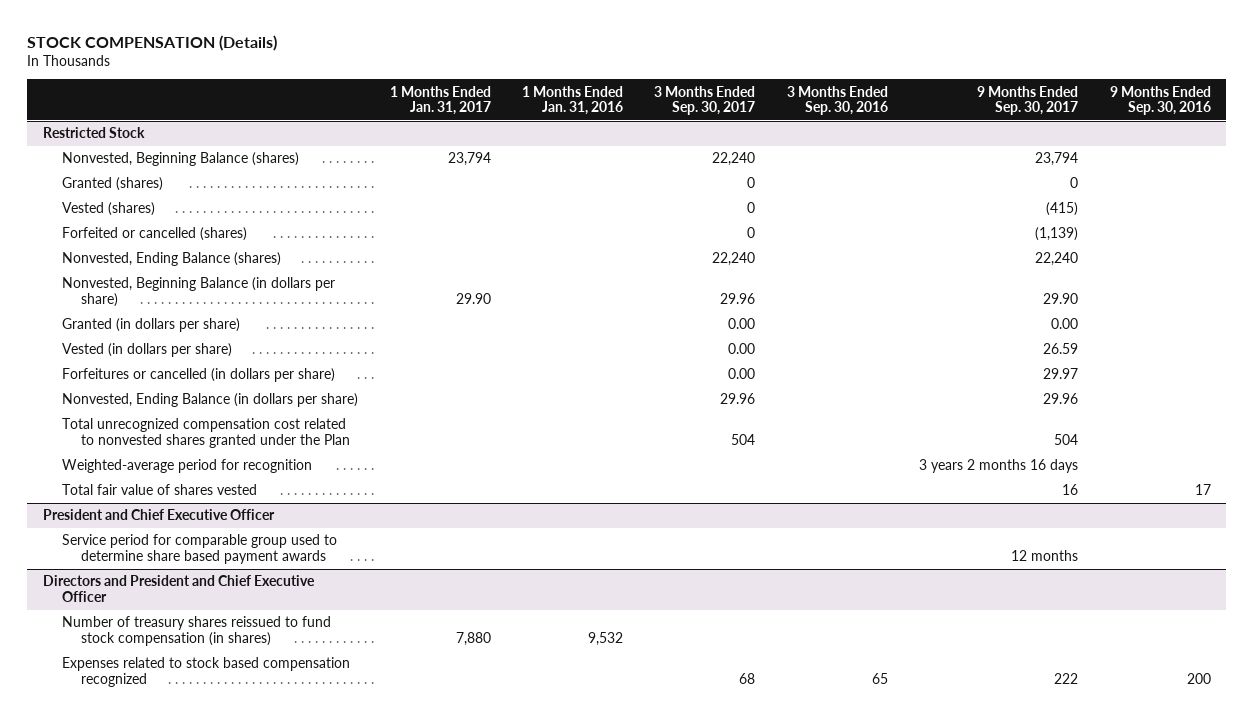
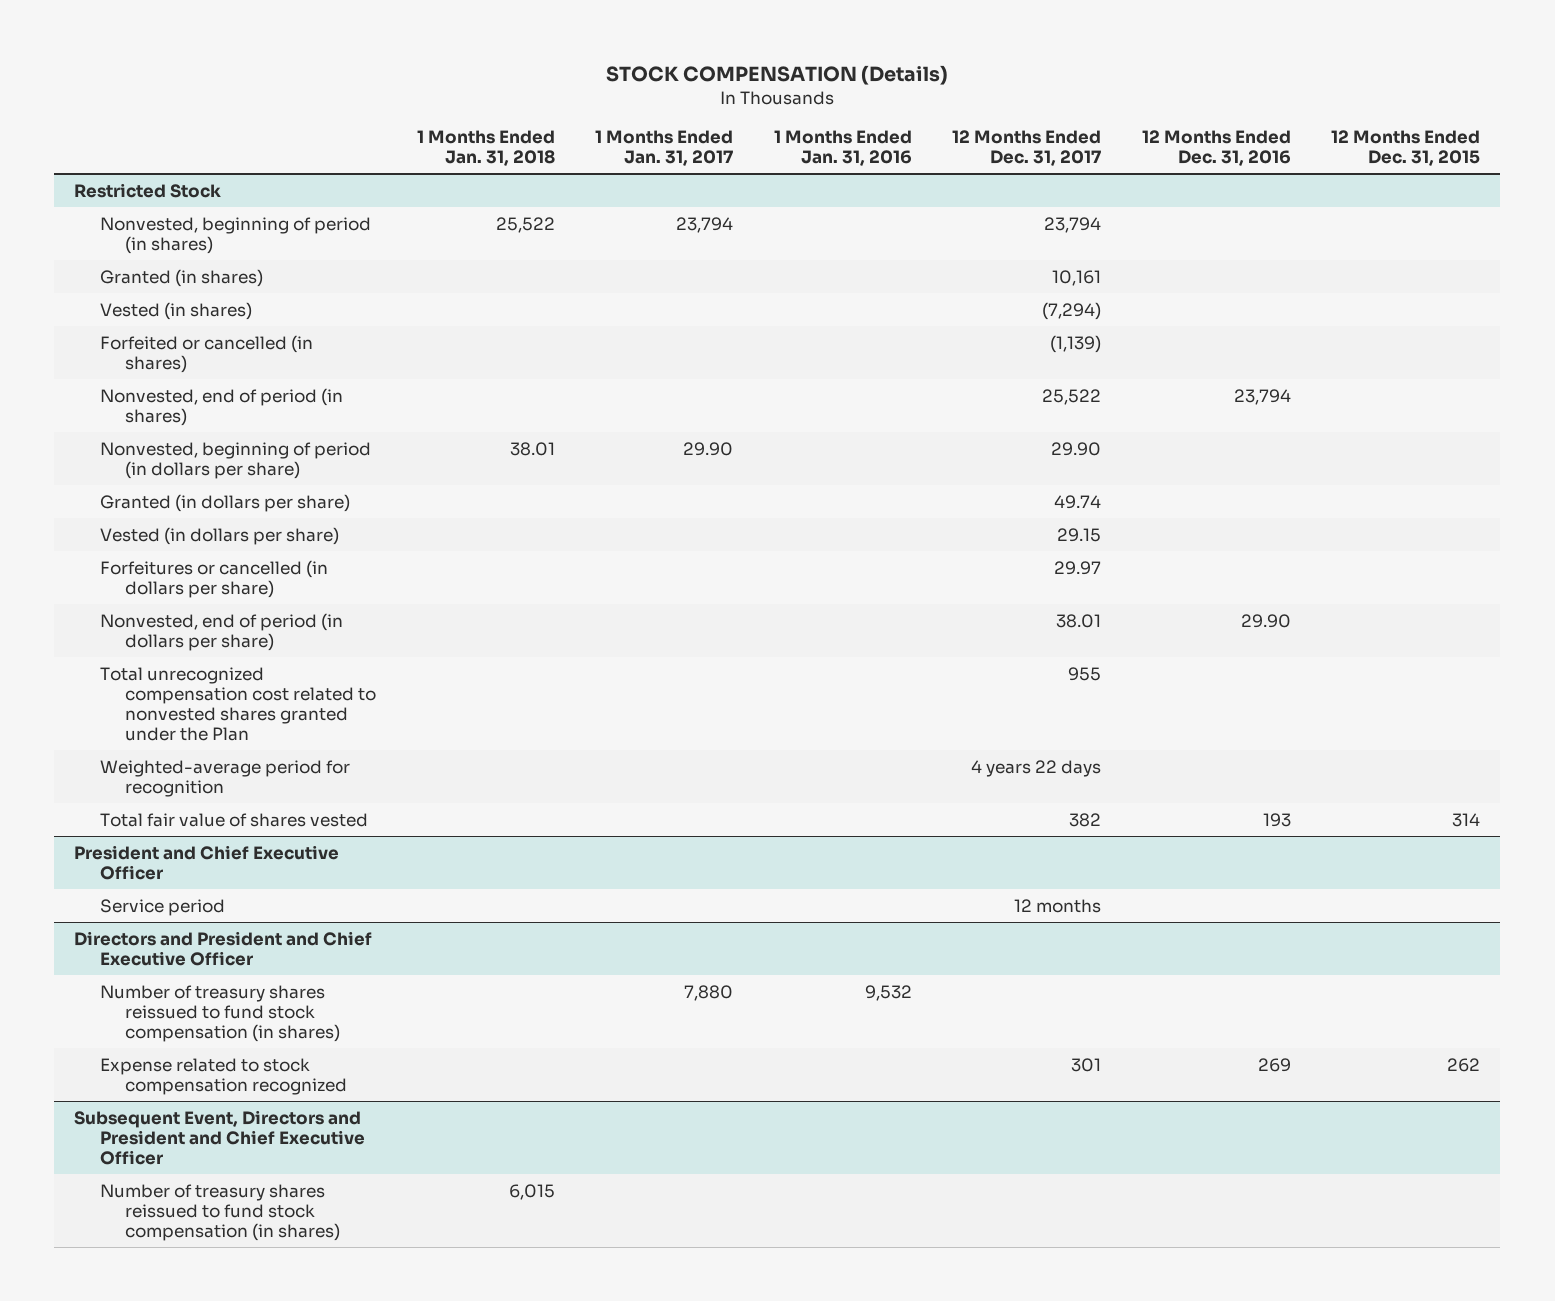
[654,85,756,116] 3 Months Ended Sep. 30, 2017 -> none
[786,85,888,116] 3 Months Ended Sep. 30, 2016 -> none
[977,85,1079,116] 9 Months Ended Sep. 30, 2017 -> none
[1109,85,1211,116] 9 Months Ended Sep. 30, 2016 -> none
none -> [416,130,555,167] 1 Months Ended Jan. 31, 2018
none -> [952,130,1102,167] 12 Months Ended Dec. 31, 2017
none -> [1141,130,1291,167] 12 Months Ended Dec. 31, 2016
none -> [1331,130,1481,167] 12 Months Ended Dec. 31, 2015
[62,152,300,167] Nonvested, Beginning Balance (shares) -> [99,216,371,254] Nonvested, beginning of period (in shares)
[62,177,164,192] Granted (shares) -> [99,268,263,287] Granted (in shares)
[62,202,156,217] Vested (shares) -> [99,301,252,320] Vested (in shares)
[62,227,248,242] Forfeited or cancelled (shares) -> [99,334,313,373] Forfeited or cancelled (in shares)
[62,252,282,267] Nonvested, Ending Balance (shares) -> [99,387,343,426] Nonvested, end of period (in shares)
[62,277,336,307] Nonvested, Beginning Balance (in dollars per share) -> [99,441,371,479] Nonvested, beginning of period (in dollars per share)
[62,393,359,408] Nonvested, Ending Balance (in dollars per share) -> [99,612,343,651] Nonvested, end of period (in dollars per share)
[62,534,338,564] Service period for comparable group used to determine share based payment awards -> [99,898,225,916] Service period
[62,657,351,687] Expenses related to stock based compensation recognized -> [99,1057,348,1095] Expense related to stock compensation recognized
none -> [74,1109,365,1165] Subsequent Event, Directors and President and Chief Executive Officer
none -> [99,1183,341,1241] Number of treasury shares reissued to fund stock compensation (in shares)

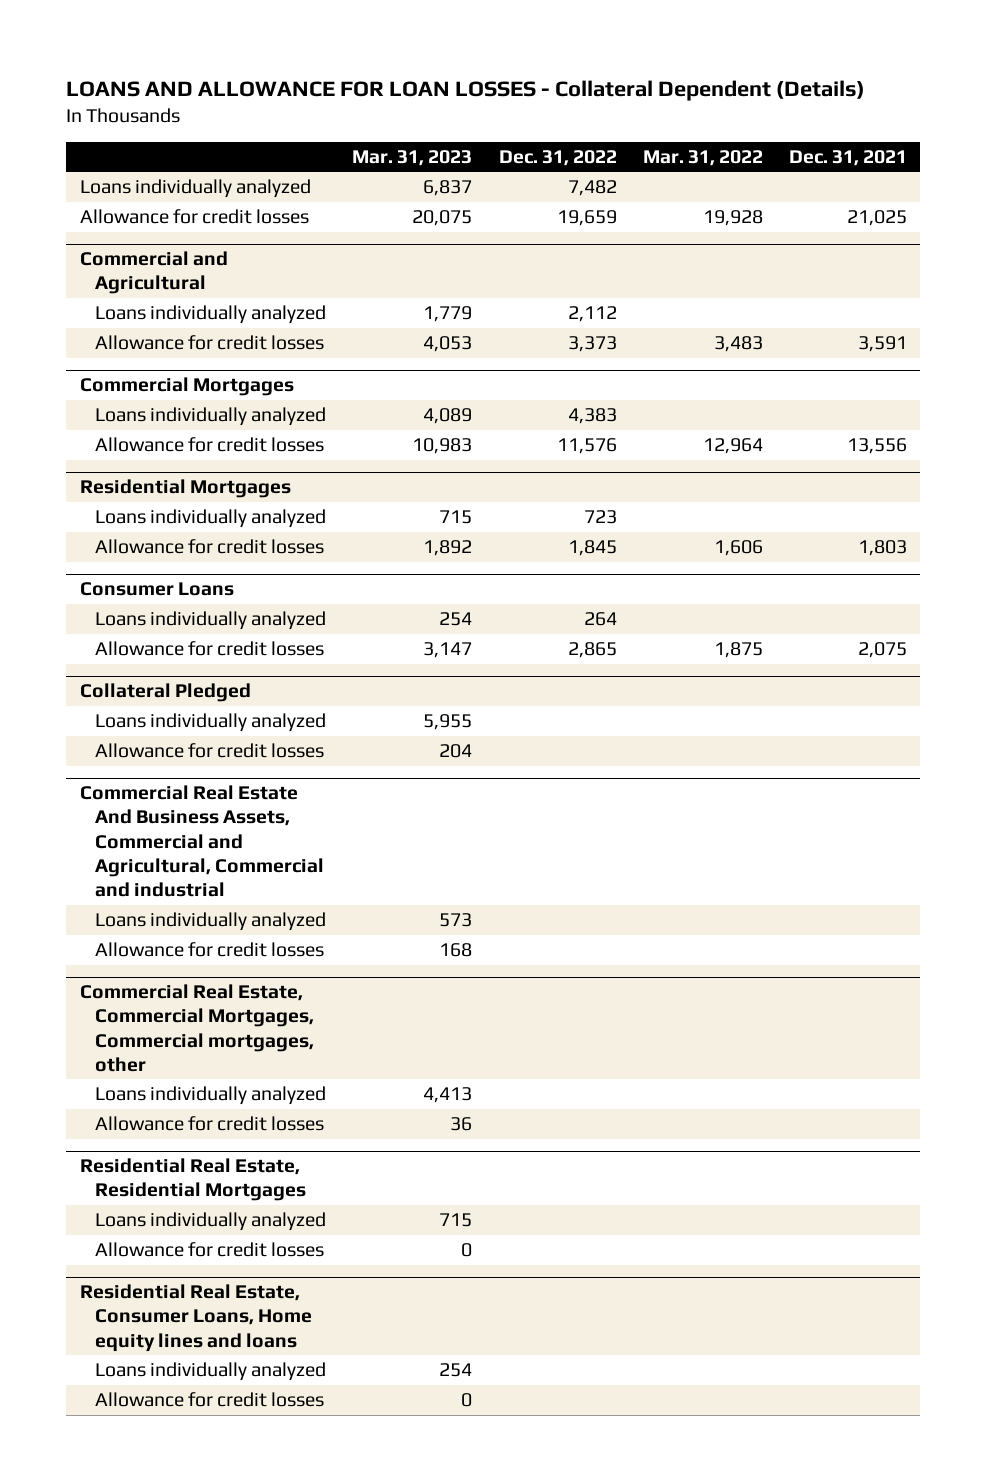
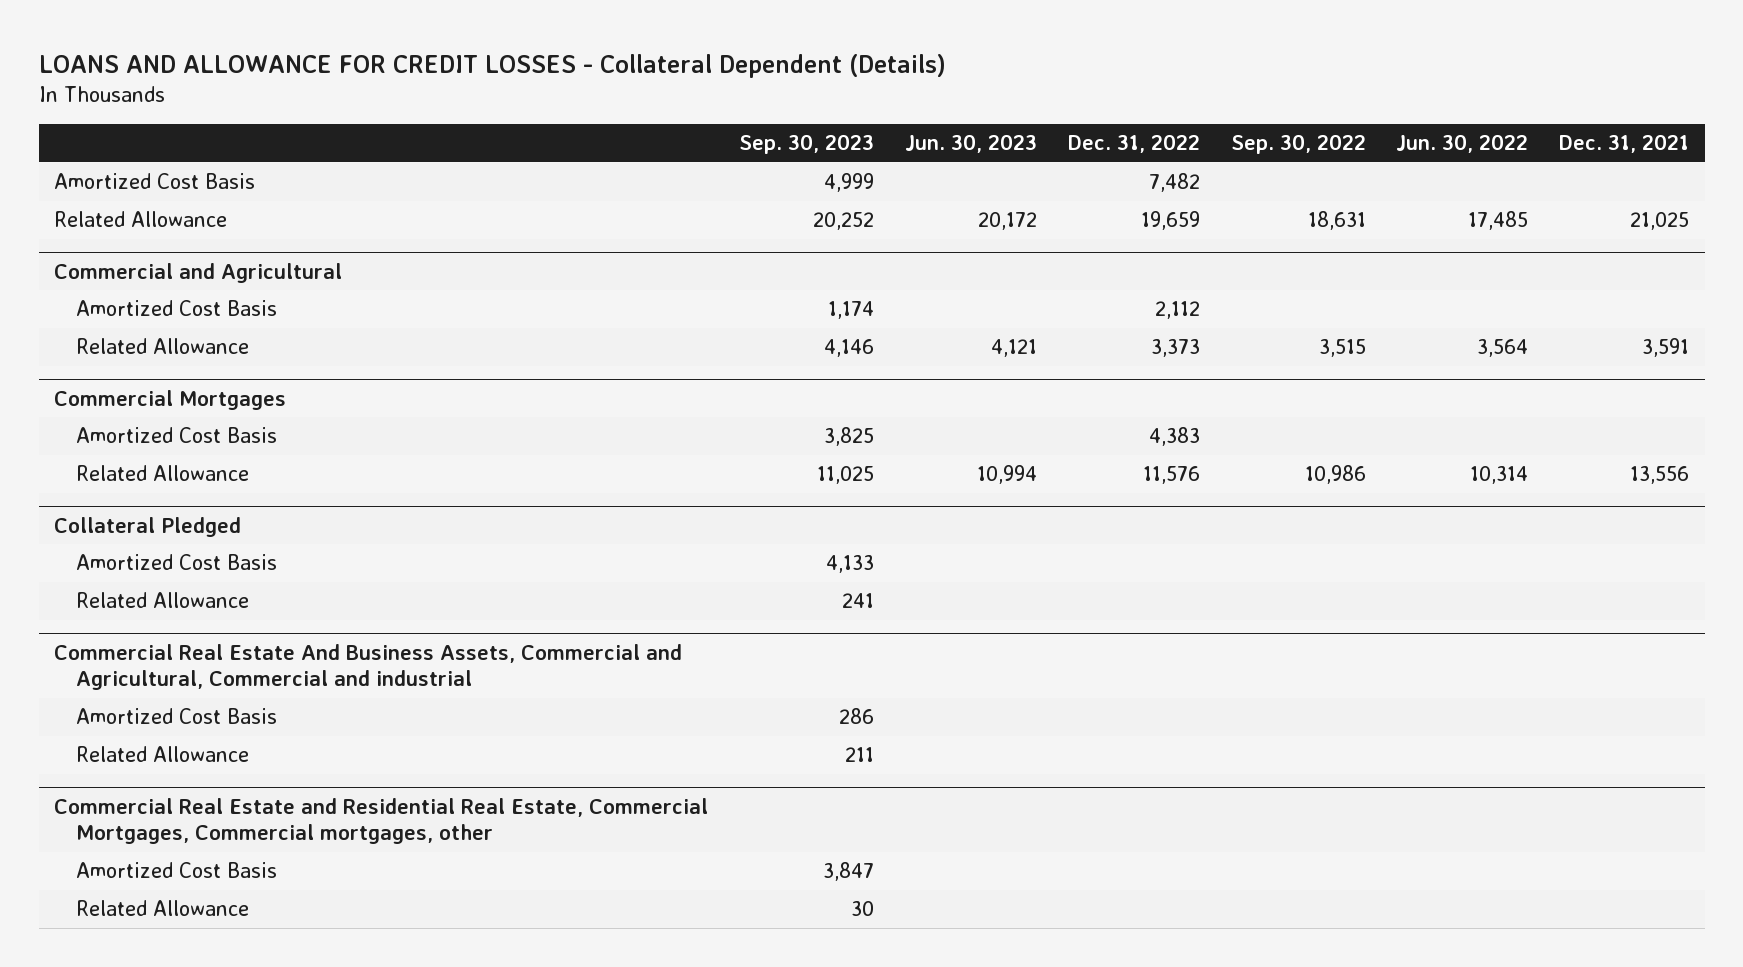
[66,80,866,102] LOANS AND ALLOWANCE FOR LOAN LOSSES - Collateral Dependent (Details) -> [38,53,946,78] LOANS AND ALLOWANCE FOR CREDIT LOSSES - Collateral Dependent (Details)
[352,149,473,166] Mar. 31, 2023 -> none
[643,149,764,166] Mar. 31, 2022 -> none
none -> [738,134,874,155] Sep. 30, 2023
none -> [904,134,1037,154] Jun. 30, 2023
none -> [1230,134,1366,155] Sep. 30, 2022
none -> [1396,134,1529,154] Jun. 30, 2022
[79,179,311,199] Loans individually analyzed -> [54,173,256,190] Amortized Cost Basis
[79,209,309,225] Allowance for credit losses -> [54,211,228,228] Related Allowance
[95,305,327,325] Loans individually analyzed -> [75,300,277,317] Amortized Cost Basis
[95,335,325,351] Allowance for credit losses -> [75,338,249,355] Related Allowance
[79,479,291,499] Residential Mortgages -> none
[95,509,327,529] Loans individually analyzed -> none
[95,539,325,555] Allowance for credit losses -> none
[79,582,234,597] Consumer Loans -> none
[95,611,327,631] Loans individually analyzed -> none
[95,641,325,657] Allowance for credit losses -> none
[95,407,327,427] Loans individually analyzed -> [75,427,277,444] Amortized Cost Basis
[95,437,325,453] Allowance for credit losses -> [75,465,249,482] Related Allowance
[95,713,327,733] Loans individually analyzed -> [75,554,277,571] Amortized Cost Basis
[95,743,325,759] Allowance for credit losses -> [75,592,249,609] Related Allowance
[79,1158,307,1202] Residential Real Estate, Residential Mortgages -> none
[95,1212,327,1232] Loans individually analyzed -> none
[95,1242,325,1258] Allowance for credit losses -> none
[79,1284,313,1352] Residential Real Estate, Consumer Loans, Home equity lines and loans -> none
[95,1362,327,1382] Loans individually analyzed -> none
[95,1392,325,1408] Allowance for credit losses -> none
[95,912,327,932] Loans individually analyzed -> [75,708,277,725] Amortized Cost Basis
[95,942,325,958] Allowance for credit losses -> [75,746,249,763] Related Allowance
[79,984,315,1072] Commercial Real Estate, Commercial Mortgages, Commercial mortgages, other -> [54,797,709,845] Commercial Real Estate and Residential Real Estate, Commercial Mortgages, Commercial mortgages, other
[95,1086,327,1106] Loans individually analyzed -> [75,862,277,879] Amortized Cost Basis
[95,1116,325,1132] Allowance for credit losses -> [75,900,249,917] Related Allowance

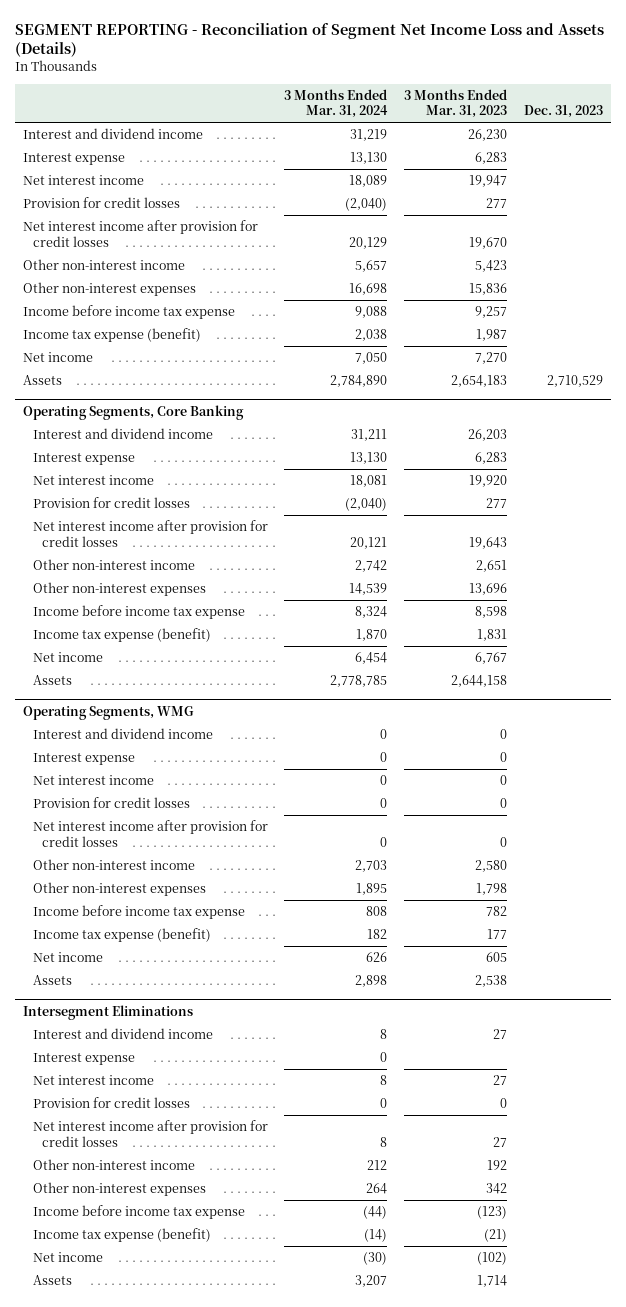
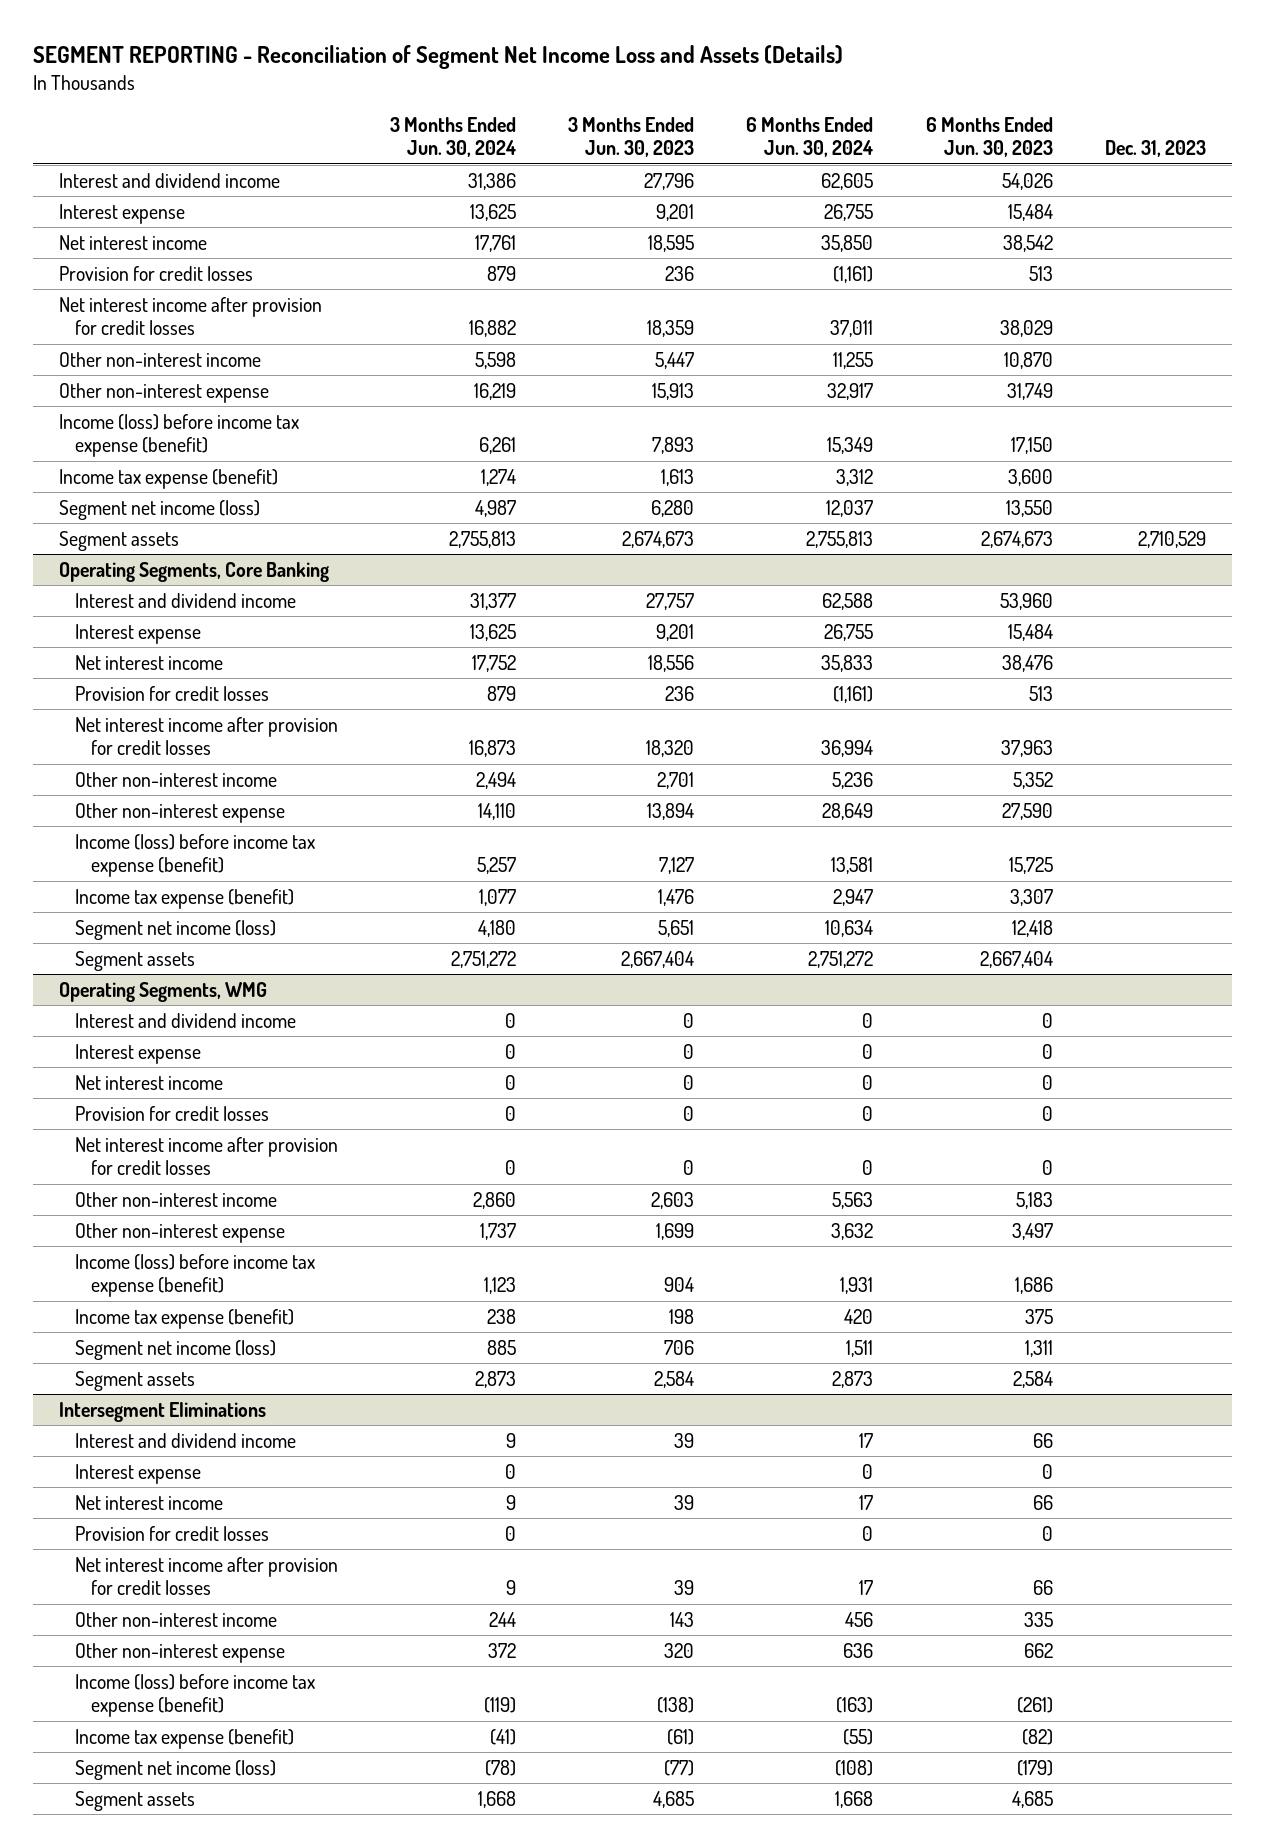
[284,88,389,119] 3 Months Ended Mar. 31, 2024 -> none
[404,88,508,119] 3 Months Ended Mar. 31, 2023 -> none
none -> [390,117,517,158] 3 Months Ended Jun. 30, 2024
none -> [568,117,695,158] 3 Months Ended Jun. 30, 2023
none -> [746,117,874,158] 6 Months Ended Jun. 30, 2024
none -> [925,117,1053,158] 6 Months Ended Jun. 30, 2023
[23,282,197,297] Other non-interest expenses -> [59,382,270,403] Other non-interest expense
[23,305,236,320] Income before income tax expense -> [59,413,300,458] Income (loss) before income tax expense (benefit)
[23,352,94,363] Net income -> [59,499,261,520] Segment net income (loss)
[23,375,63,386] Assets -> [59,530,180,551] Segment assets
[32,582,206,597] Other non-interest expenses -> [75,802,286,823] Other non-interest expense
[32,605,245,620] Income before income tax expense -> [75,833,316,878] Income (loss) before income tax expense (benefit)
[32,652,103,663] Net income -> [75,919,277,940] Segment net income (loss)
[32,675,72,686] Assets -> [75,950,196,971] Segment assets
[32,882,206,897] Other non-interest expenses -> [75,1222,286,1243] Other non-interest expense
[32,905,245,920] Income before income tax expense -> [75,1253,316,1298] Income (loss) before income tax expense (benefit)
[32,952,103,963] Net income -> [75,1339,277,1360] Segment net income (loss)
[32,975,72,986] Assets -> [75,1370,196,1391] Segment assets
[32,1182,206,1197] Other non-interest expenses -> [75,1642,286,1663] Other non-interest expense
[32,1205,245,1220] Income before income tax expense -> [75,1673,316,1718] Income (loss) before income tax expense (benefit)
[32,1252,103,1263] Net income -> [75,1759,277,1780] Segment net income (loss)
[32,1275,72,1286] Assets -> [75,1790,196,1811] Segment assets

